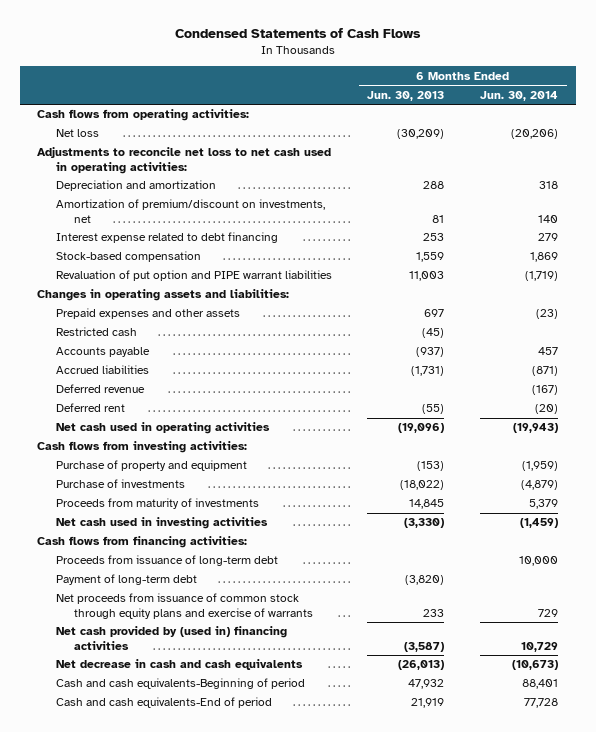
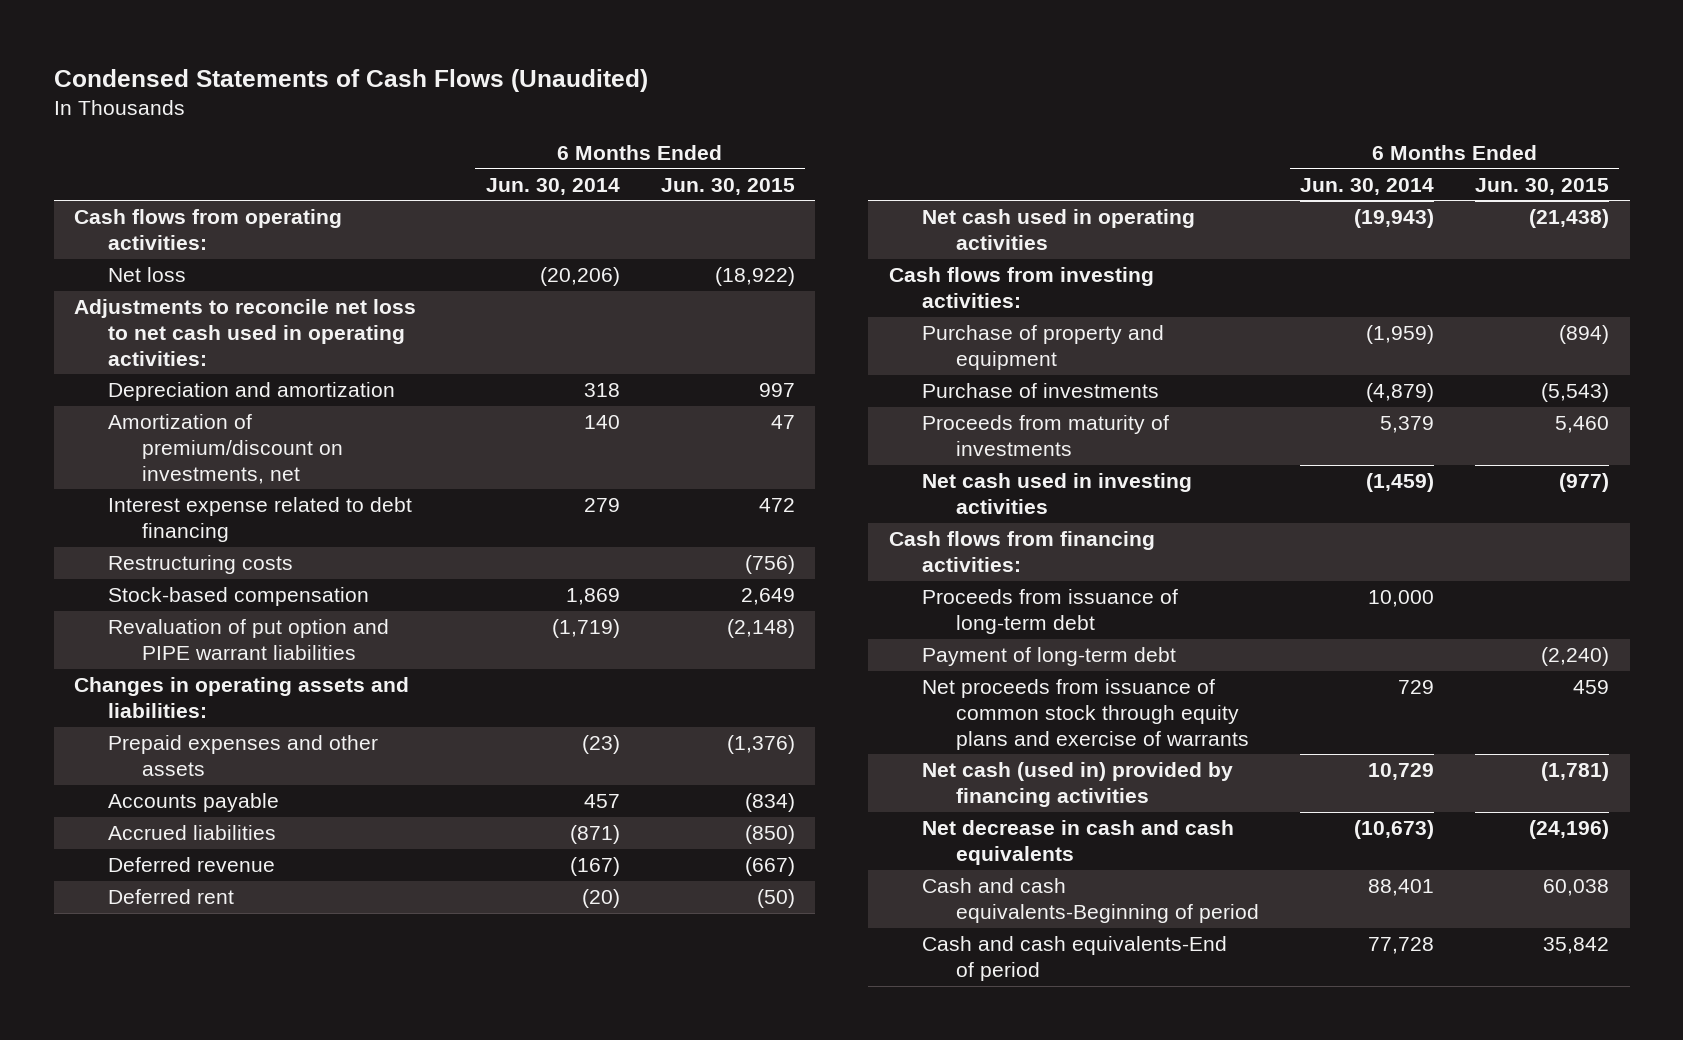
[174,28,421,39] Condensed Statements of Cash Flows -> [53,68,648,92] Condensed Statements of Cash Flows (Unaudited)
[367,90,445,101] Jun. 30, 2013 -> none
none -> [660,177,795,195] Jun. 30, 2015
none -> [107,555,293,575] Restructuring costs
[55,327,137,337] Restricted cash -> none
[55,626,287,650] Net cash provided by (used in) financing activities -> [922,762,1234,808] Net cash (used in) provided by financing activities

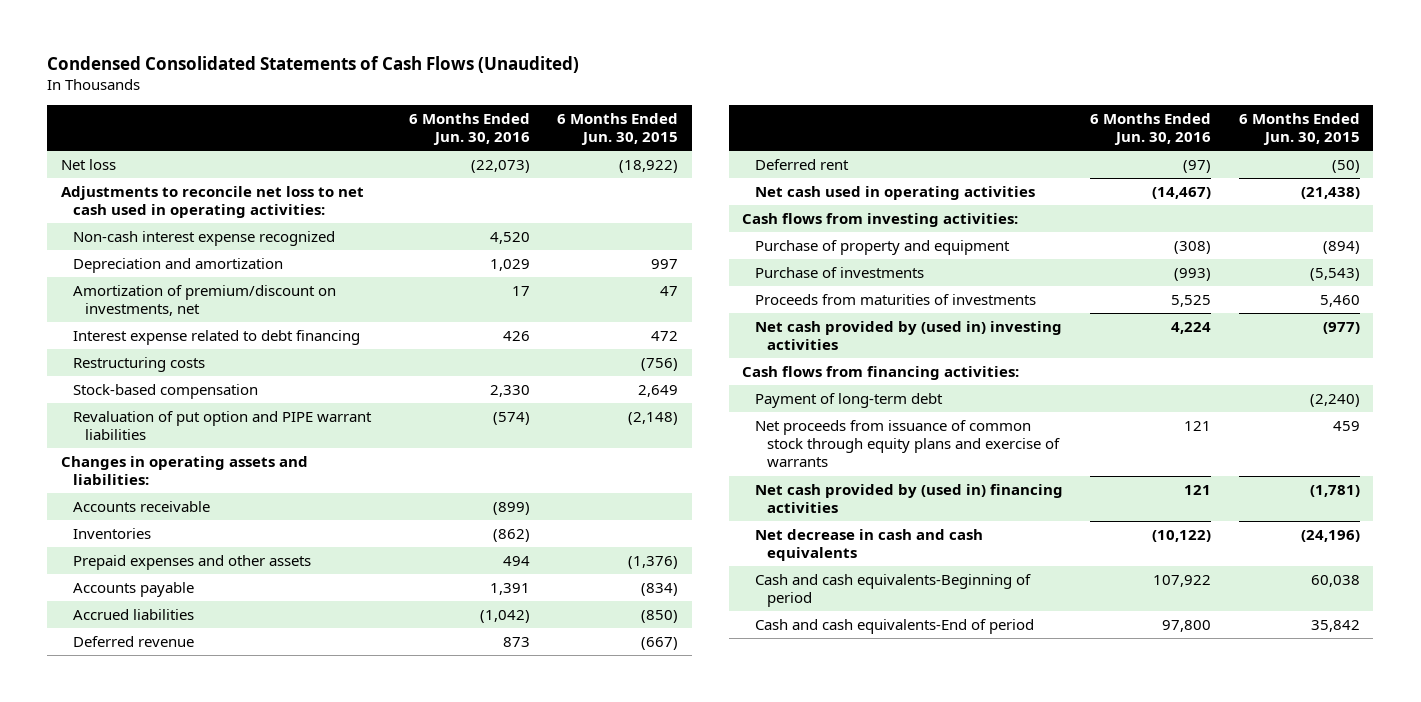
[53,68,648,92] Condensed Statements of Cash Flows (Unaudited) -> [47,56,580,74] Condensed Consolidated Statements of Cash Flows (Unaudited)
[485,177,620,195] Jun. 30, 2014 -> none
none -> [408,112,530,146] 6 Months Ended Jun. 30, 2016
[74,209,343,251] Cash flows from operating activities: -> none
none -> [73,230,336,246] Non-cash interest expense recognized
none -> [73,500,211,512] Accounts receivable
none -> [73,527,152,539] Inventories
[922,415,1170,457] Proceeds from maturity of investments -> [754,293,1036,305] Proceeds from maturities of investments
[922,473,1193,515] Net cash used in investing activities -> [754,320,1062,351] Net cash provided by (used in) investing activities
[922,589,1179,635] Proceeds from issuance of long-term debt -> none
[922,762,1234,808] Net cash (used in) provided by financing activities -> [754,483,1063,514] Net cash provided by (used in) financing activities

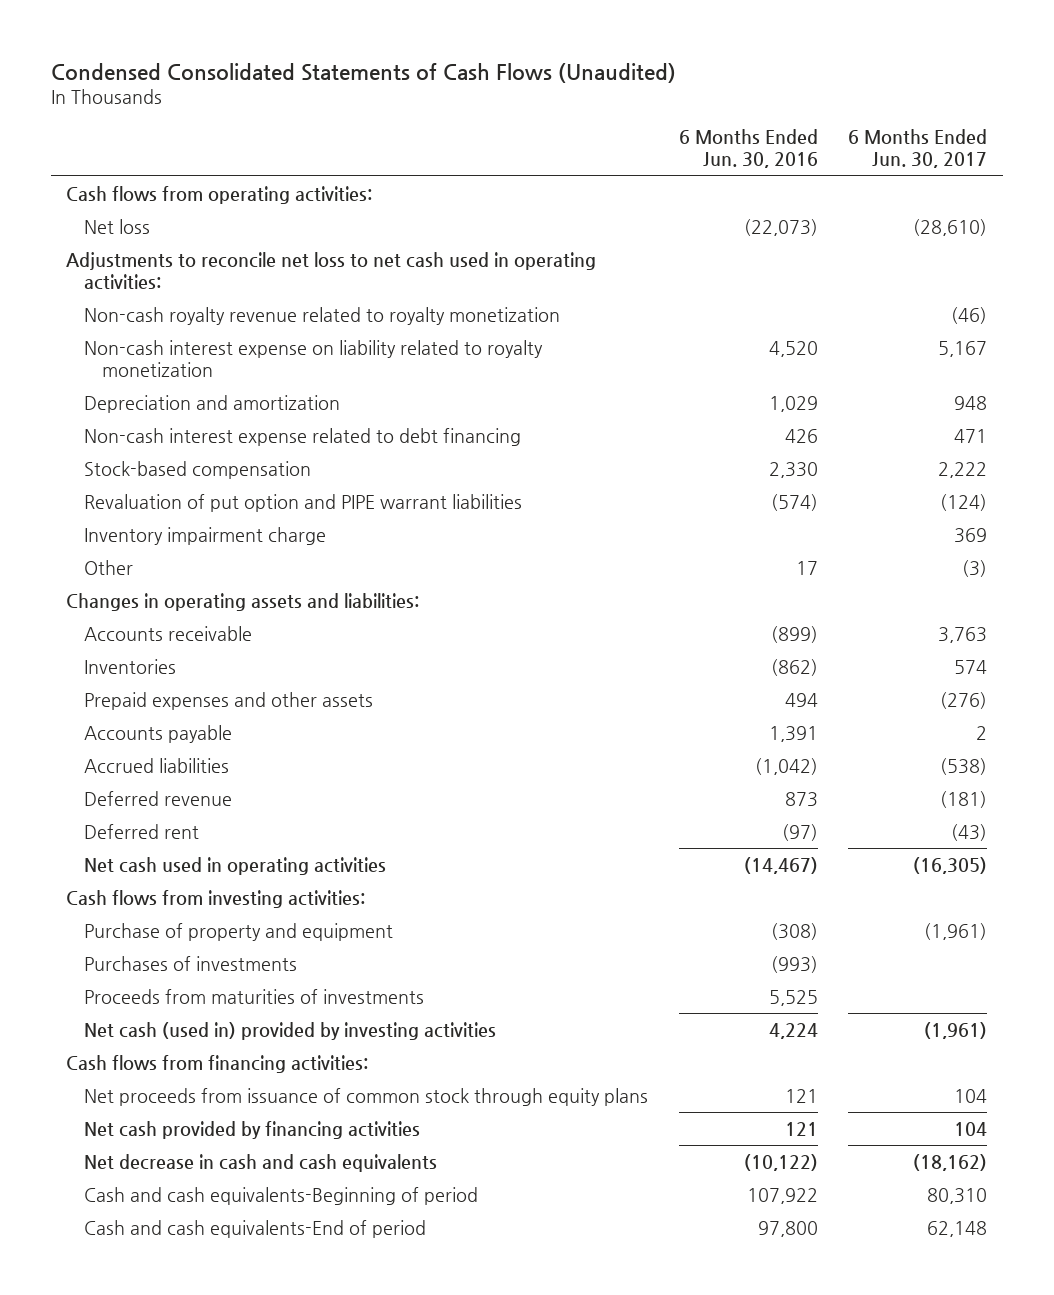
[557,112,679,146] 6 Months Ended Jun. 30, 2015 -> none
none -> [848,129,988,169] 6 Months Ended Jun. 30, 2017
none -> [66,185,373,204] Cash flows from operating activities:
none -> [83,306,560,325] Non-cash royalty revenue related to royalty monetization
[73,230,336,246] Non-cash interest expense recognized -> [83,339,543,377] Non-cash interest expense on liability related to royalty monetization
[73,284,337,317] Amortization of premium/discount on investments, net -> none
[73,356,206,372] Restructuring costs -> none
[73,329,361,345] Interest expense related to debt financing -> [83,427,521,446] Non-cash interest expense related to debt financing
none -> [83,526,326,545] Inventory impairment charge
none -> [83,559,133,575] Other
[754,266,924,278] Purchase of investments -> [83,955,297,971] Purchases of investments
[754,320,1062,351] Net cash provided by (used in) investing activities -> [83,1021,496,1040] Net cash (used in) provided by investing activities
[754,392,943,408] Payment of long-term debt -> none
[754,419,1060,468] Net proceeds from issuance of common stock through equity plans and exercise of warrants -> [83,1087,648,1106] Net proceeds from issuance of common stock through equity plans
[754,483,1063,514] Net cash provided by (used in) financing activities -> [83,1120,420,1139] Net cash provided by financing activities

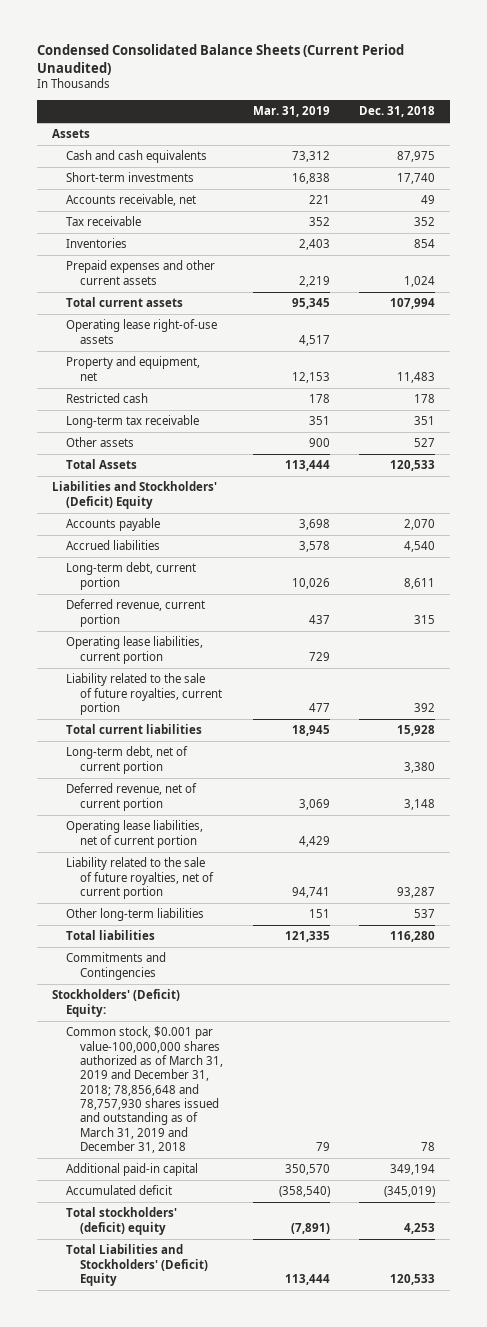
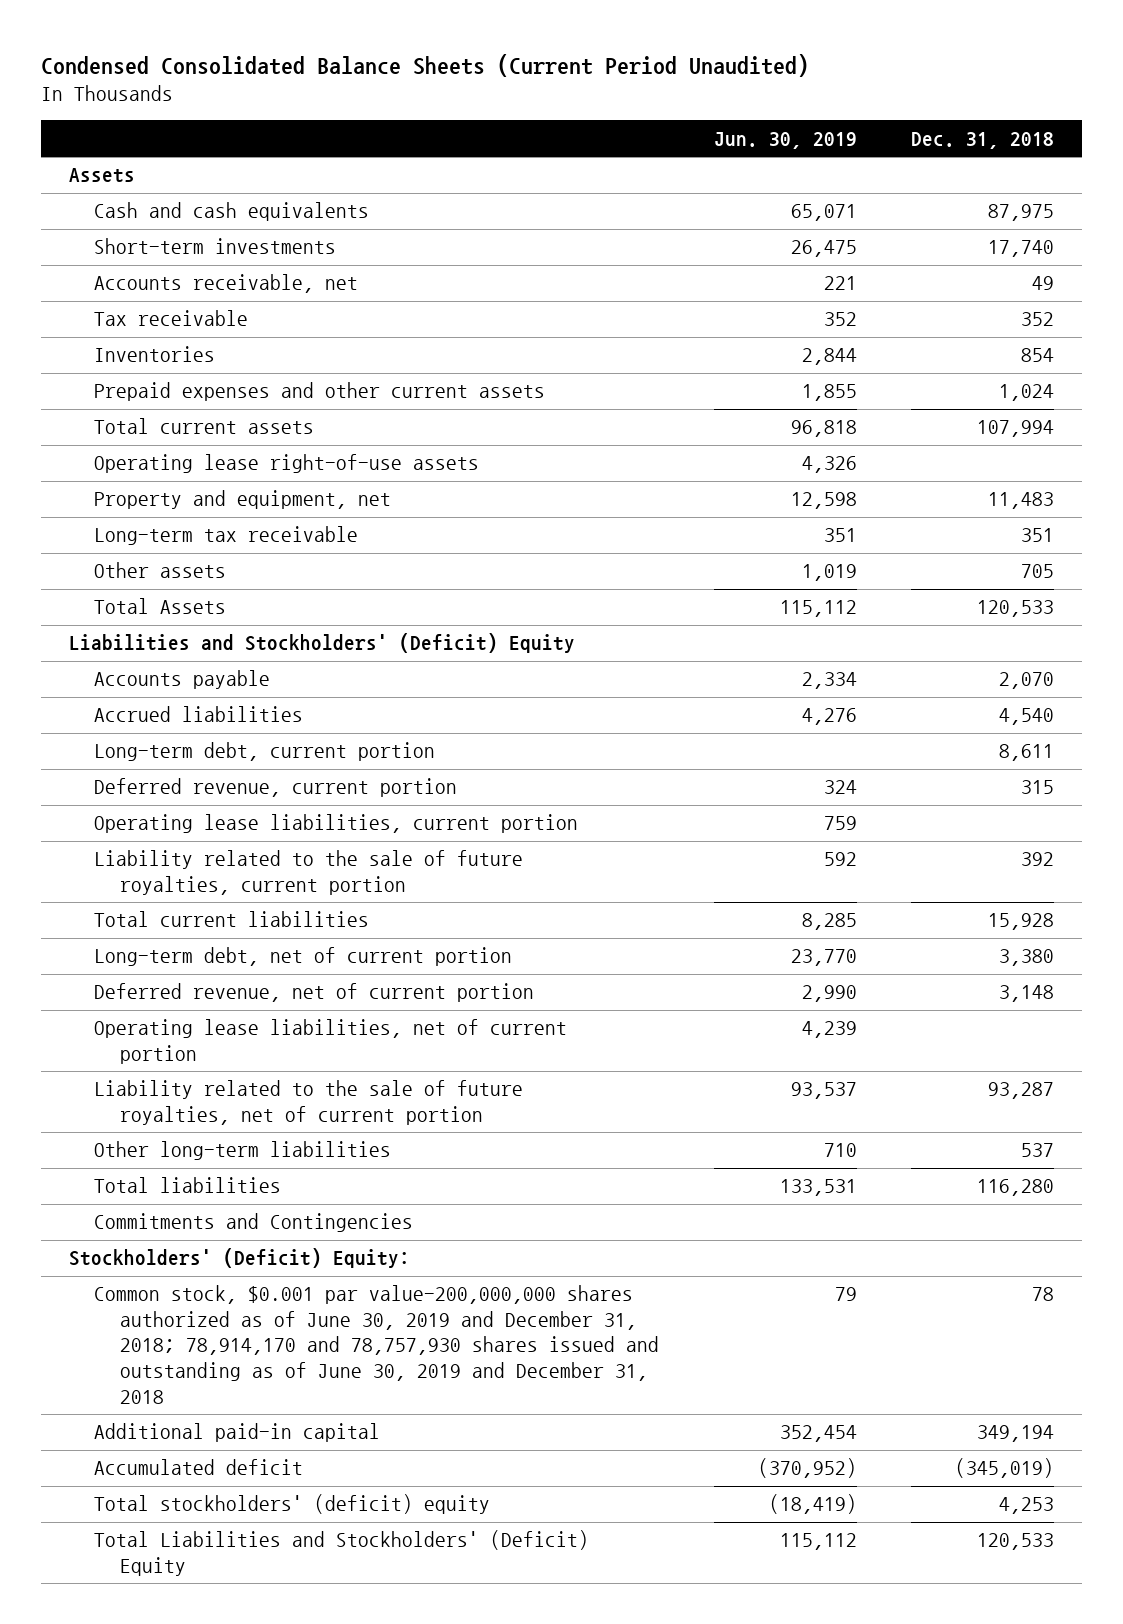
[252,106,330,118] Mar. 31, 2019 -> none
none -> [713,131,857,149] Jun. 30, 2019
[65,393,148,404] Restricted cash -> none
[414,438,436,448] 527 -> [1021,564,1055,579] 705
[65,1026,223,1154] Common stock, $0.001 par value-100,000,000 shares authorized as of March 31, 2019 and December 31, 2018; 78,856,648 and 78,757,930 shares issued and outstanding as of March 31, 2019 and December 31, 2018 -> [94,1285,660,1404] Common stock, $0.001 par value-200,000,000 shares authorized as of June 30, 2019 and December 31, 2018; 78,914,170 and 78,757,930 shares issued and outstanding as of June 30, 2019 and December 31, 2018

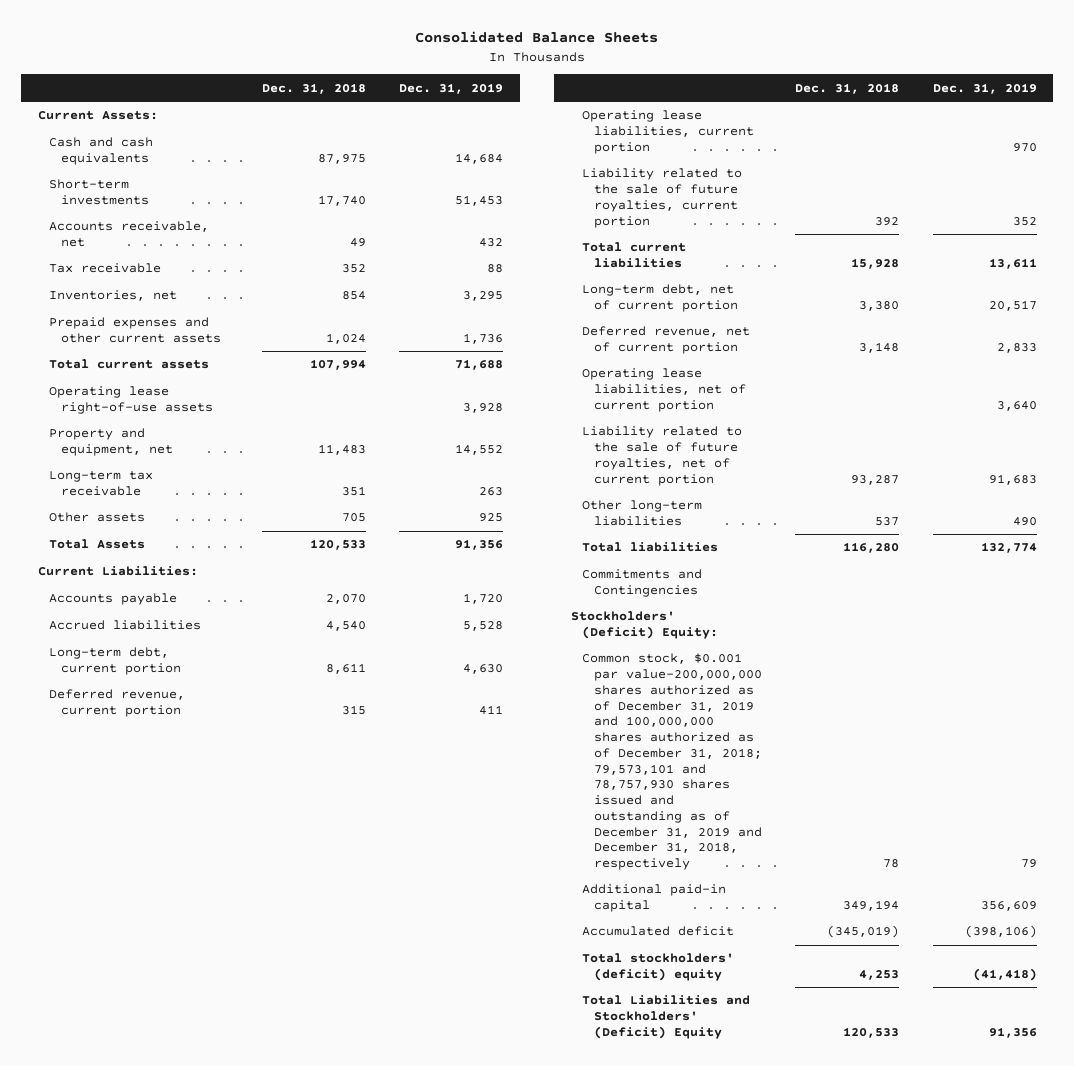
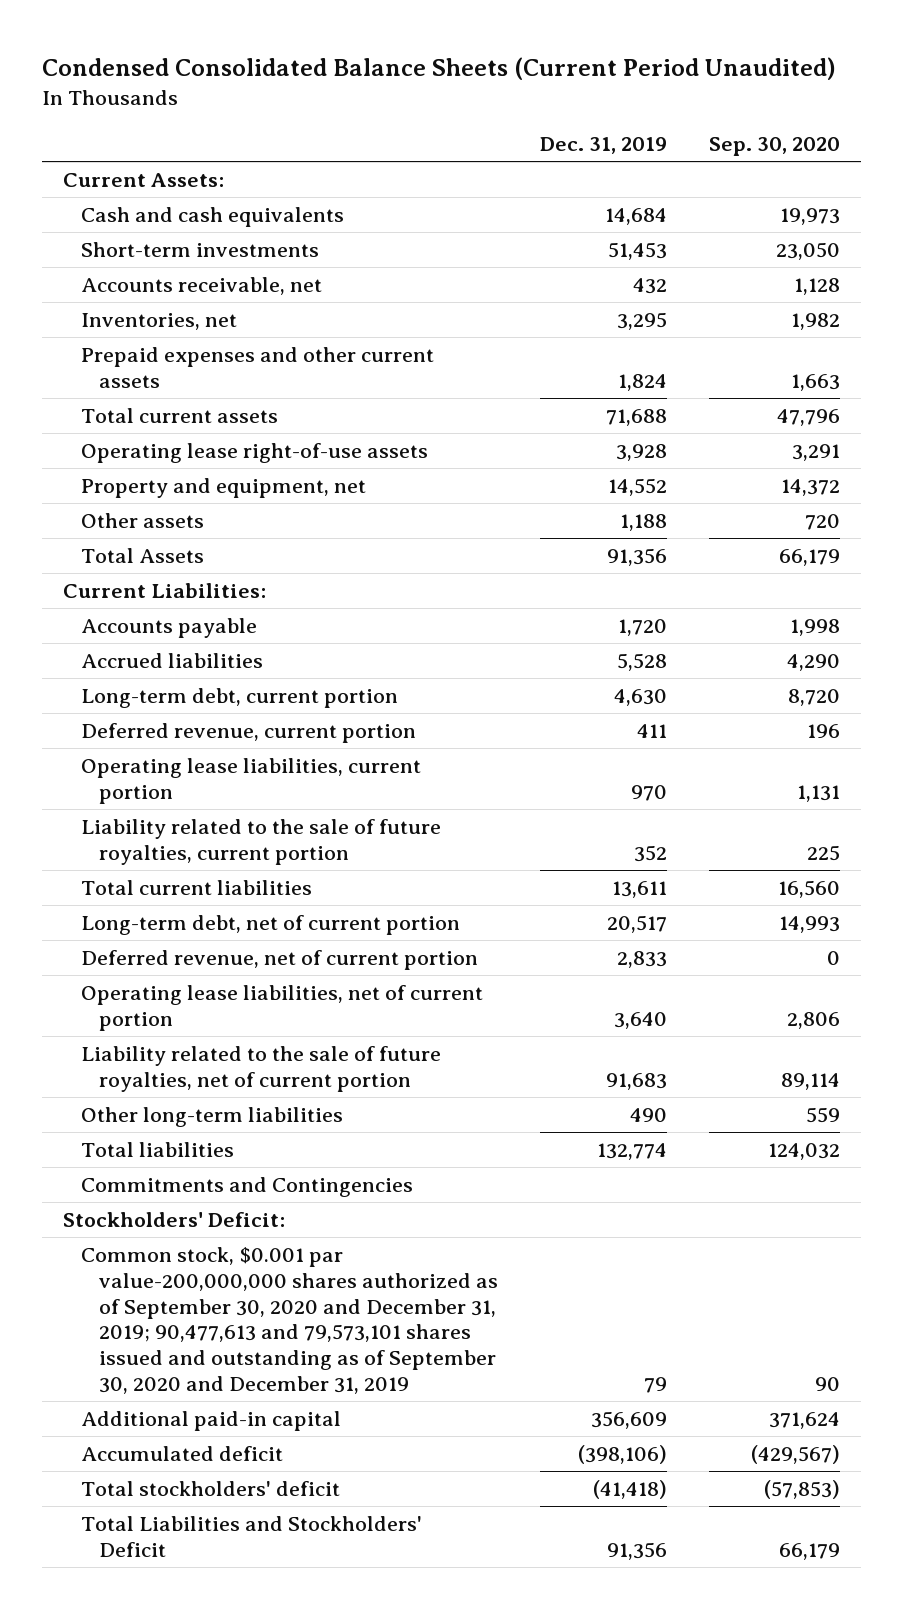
[415,31,659,44] Consolidated Balance Sheets -> [42,56,837,80] Condensed Consolidated Balance Sheets (Current Period Unaudited)
[262,82,367,94] Dec. 31, 2018 -> none
none -> [708,137,840,157] Sep. 30, 2020
[49,263,162,274] Tax receivable -> none
[463,333,504,345] 1,736 -> [617,373,667,391] 1,824
[49,471,154,497] Long-term tax receivable -> none
[479,513,504,523] 925 -> [619,514,667,532] 1,188
[570,611,719,640] Stockholders' (Deficit) Equity: -> [63,1212,286,1228] Stockholders' Deficit:
[582,653,763,871] Common stock, $0.001 par value-200,000,000 shares authorized as of December 31, 2019 and 100,000,000 shares authorized as of December 31, 2018; 79,573,101 and 78,757,930 shares issued and outstanding as of December 31, 2019 and December 31, 2018, respectively -> [80,1247,498,1395] Common stock, $0.001 par value-200,000,000 shares authorized as of September 30, 2020 and December 31, 2019; 90,477,613 and 79,573,101 shares issued and outstanding as of September 30, 2020 and December 31, 2019
[582,953,735,982] Total stockholders' (deficit) equity -> [80,1481,340,1497] Total stockholders' deficit
[582,995,751,1039] Total Liabilities and Stockholders' (Deficit) Equity -> [80,1516,422,1557] Total Liabilities and Stockholders' Deficit

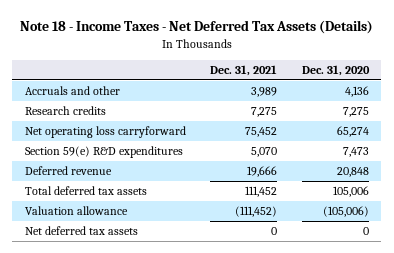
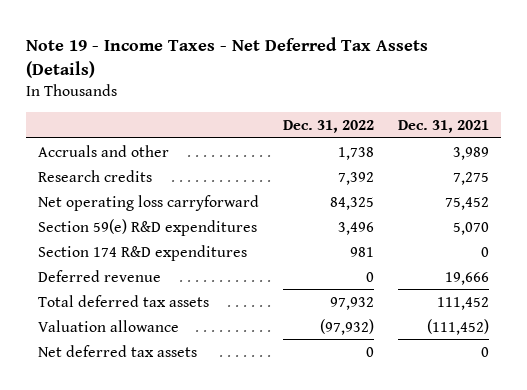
[19,20,373,35] Note 18 - Income Taxes - Net Deferred Tax Assets (Details) -> [26,36,429,79] Note 19 - Income Taxes - Net Deferred Tax Assets (Details)
[301,64,370,76] Dec. 31, 2020 -> none
none -> [283,119,375,133] Dec. 31, 2022
none -> [38,244,248,261] Section 174 R&D expenditures

